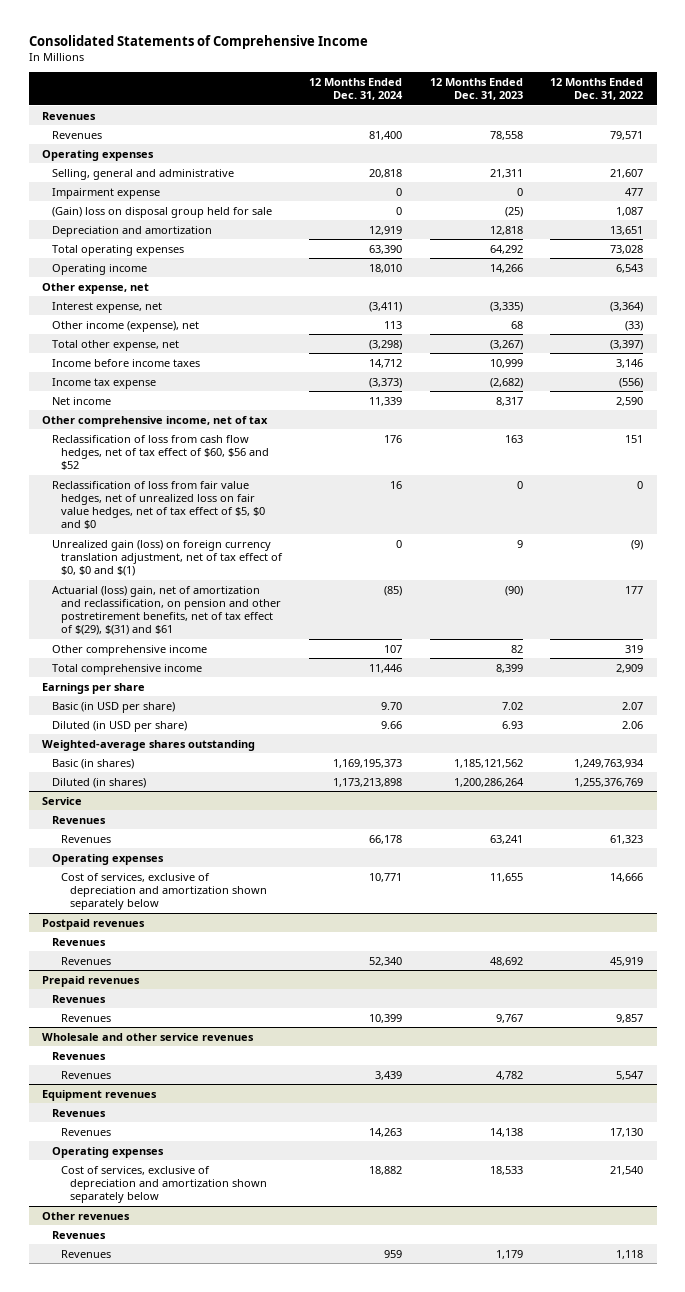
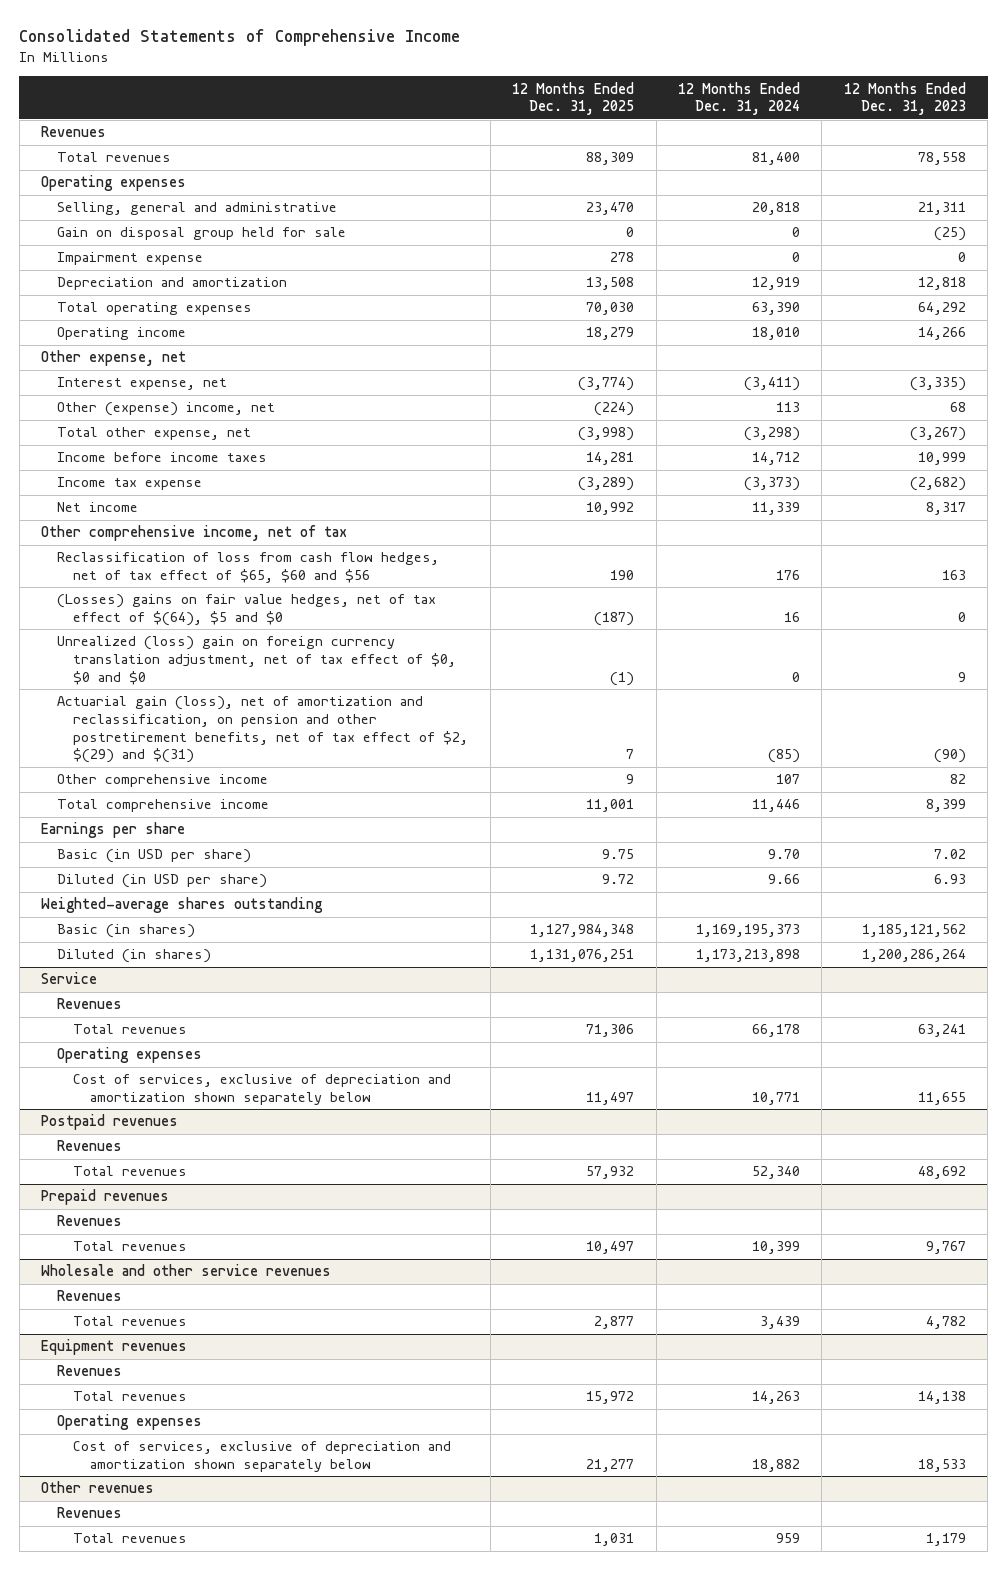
[550,78,644,101] 12 Months Ended Dec. 31, 2022 -> none
none -> [512,81,635,116] 12 Months Ended Dec. 31, 2025
[51,130,102,139] Revenues -> [57,152,172,163] Total revenues
none -> [57,227,347,241] Gain on disposal group held for sale
[51,206,272,218] (Gain) loss on disposal group held for sale -> none
[51,320,199,332] Other income (expense), net -> [57,402,276,417] Other (expense) income, net
[51,434,269,470] Reclassification of loss from cash flow hedges, net of tax effect of $60, $56 and $52 -> [57,552,440,584] Reclassification of loss from cash flow hedges, net of tax effect of $65, $60 and $56
[51,480,265,530] Reclassification of loss from fair value hedges, net of unrealized loss on fair value hedges, net of tax effect of $5, $0 and $0 -> [57,594,437,627] (Losses) gains on fair value hedges, net of tax effect of $(64), $5 and $0
[51,539,283,576] Unrealized gain (loss) on foreign currency translation adjustment, net of tax effect of $0, $0 and $(1) -> [57,636,457,685] Unrealized (loss) gain on foreign currency translation adjustment, net of tax effect of $0, $0 and $0
[51,585,281,636] Actuarial (loss) gain, net of amortization and reclassification, on pension and other postretirement benefits, net of tax effect of $(29), $(31) and $61 -> [57,696,469,764] Actuarial gain (loss), net of amortization and reclassification, on pension and other postretirement benefits, net of tax effect of $2, $(29) and $(31)
[60,834,111,843] Revenues -> [73,1024,188,1035] Total revenues
[60,956,111,965] Revenues -> [73,1166,188,1177] Total revenues
[60,1013,111,1022] Revenues -> [73,1241,188,1252] Total revenues
[60,1070,111,1079] Revenues -> [73,1316,188,1327] Total revenues
[60,1127,111,1136] Revenues -> [73,1391,188,1402] Total revenues
[60,1249,111,1258] Revenues -> [73,1533,188,1544] Total revenues

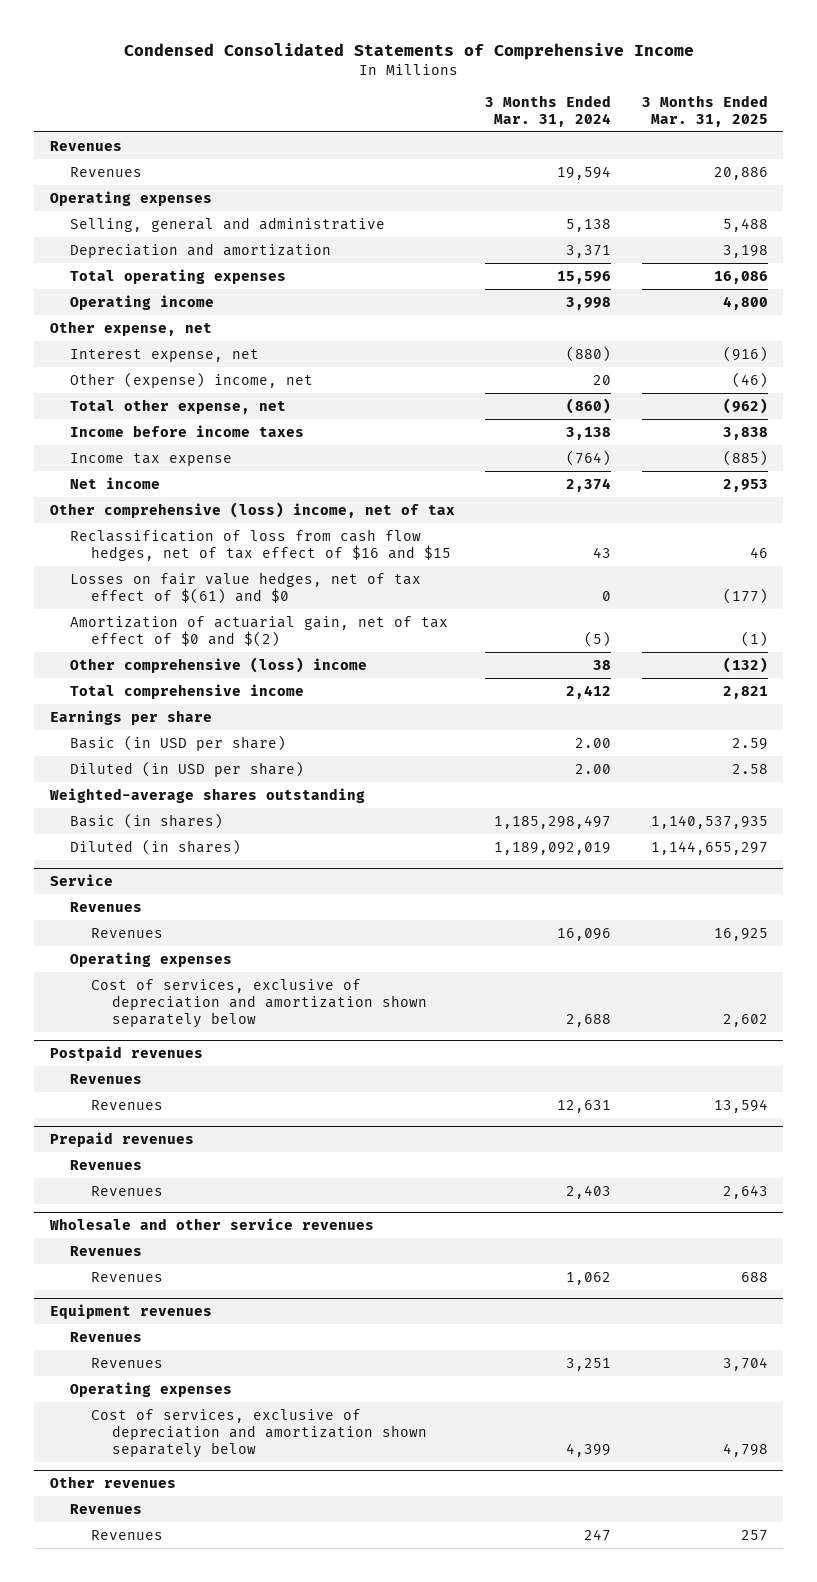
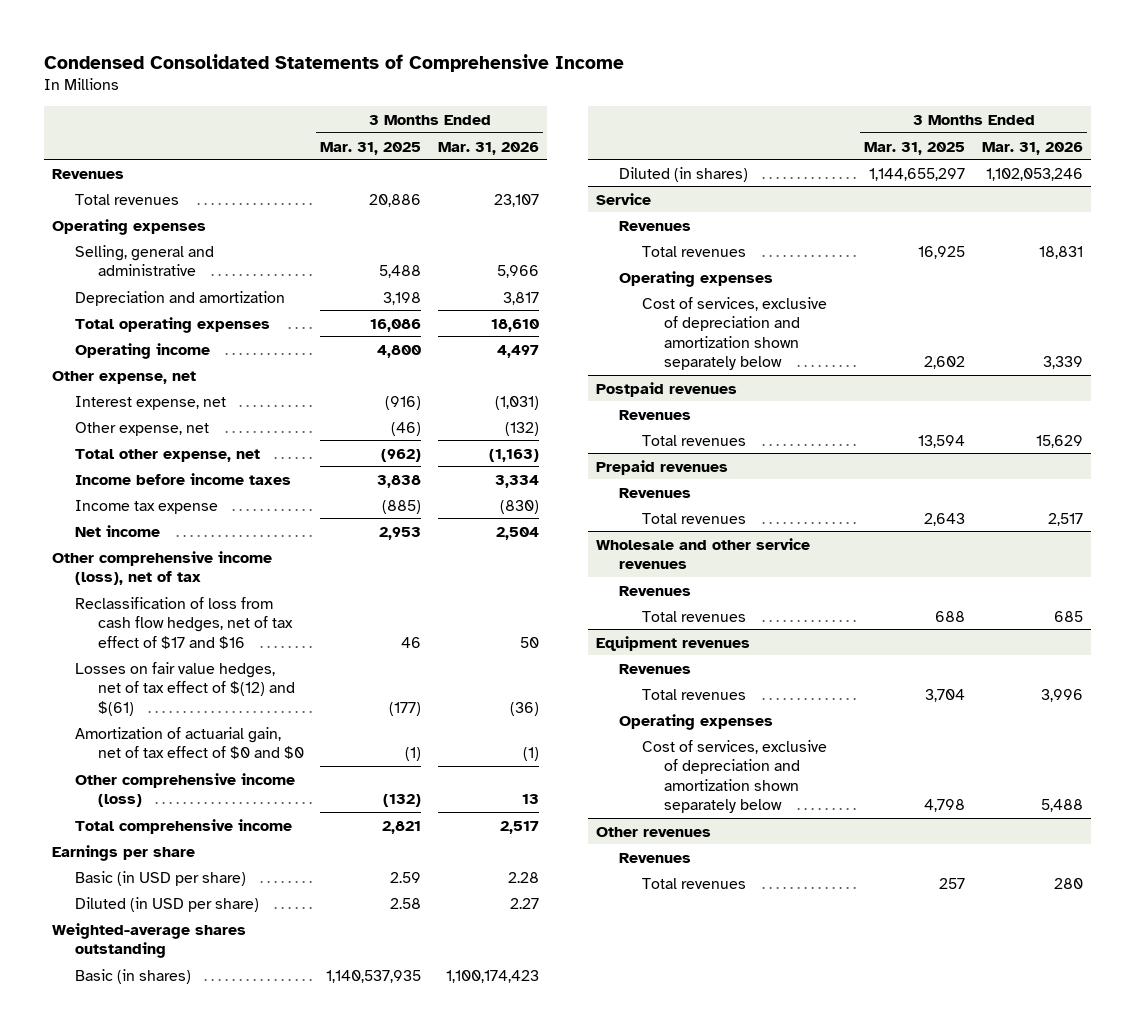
[485,94,612,127] 3 Months Ended Mar. 31, 2024 -> none
none -> [437,141,539,155] Mar. 31, 2026
[70,166,143,177] Revenues -> [74,193,179,205] Total revenues
[70,371,314,388] Other (expense) income, net -> [74,421,209,436] Other expense, net
[49,501,455,518] Other comprehensive (loss) income, net of tax -> [51,550,272,586] Other comprehensive income (loss), net of tax
[70,528,452,561] Reclassification of loss from cash flow hedges, net of tax effect of $16 and $15 -> [74,596,293,649] Reclassification of loss from cash flow hedges, net of tax effect of $17 and $16
[70,571,422,604] Losses on fair value hedges, net of tax effect of $(61) and $0 -> [74,661,295,716] Losses on fair value hedges, net of tax effect of $(12) and $(61)
[70,615,449,647] Amortization of actuarial gain, net of tax effect of $0 and $(2) -> [74,726,304,760] Amortization of actuarial gain, net of tax effect of $0 and $0
[70,656,368,673] Other comprehensive (loss) income -> [74,772,295,808] Other comprehensive income (loss)
[91,927,164,938] Revenues -> [641,245,746,257] Total revenues
[91,1099,164,1110] Revenues -> [641,434,746,446] Total revenues
[91,1185,164,1196] Revenues -> [641,512,746,524] Total revenues
[91,1271,164,1282] Revenues -> [641,610,746,622] Total revenues
[91,1357,164,1368] Revenues -> [641,688,746,700] Total revenues
[91,1529,164,1540] Revenues -> [641,877,746,889] Total revenues

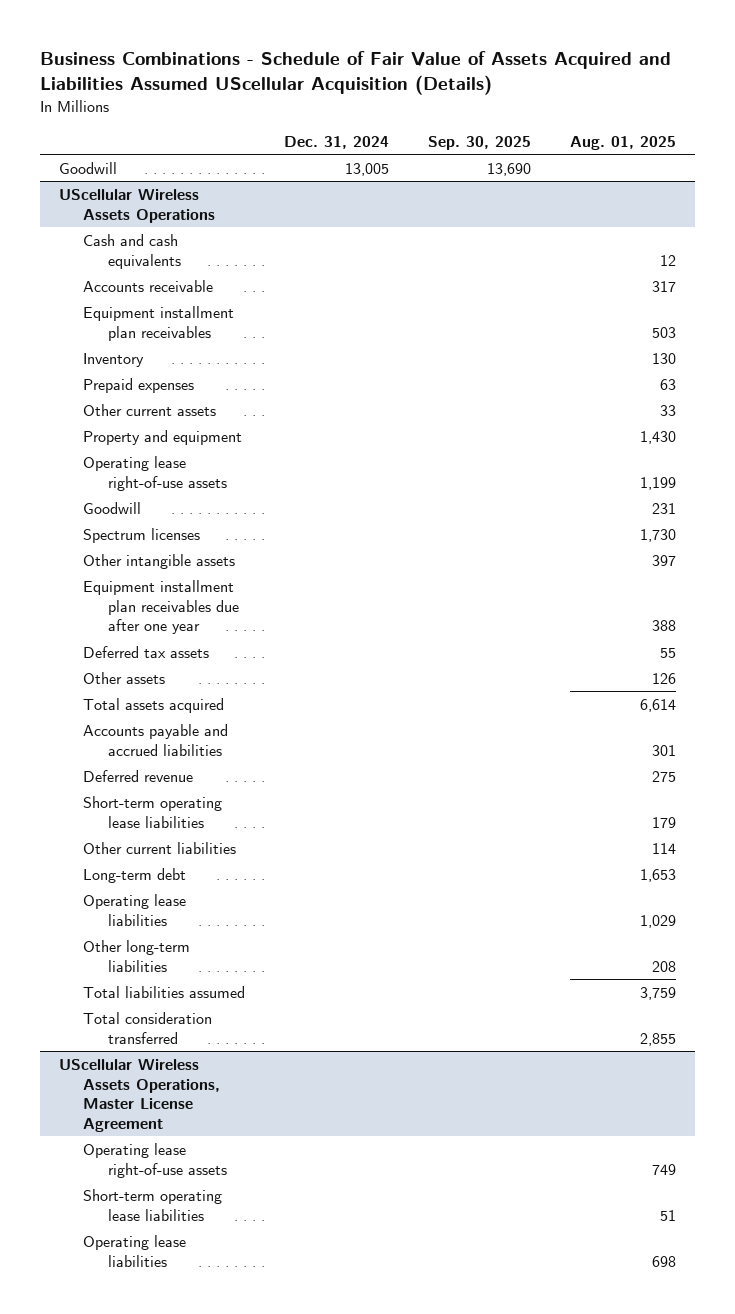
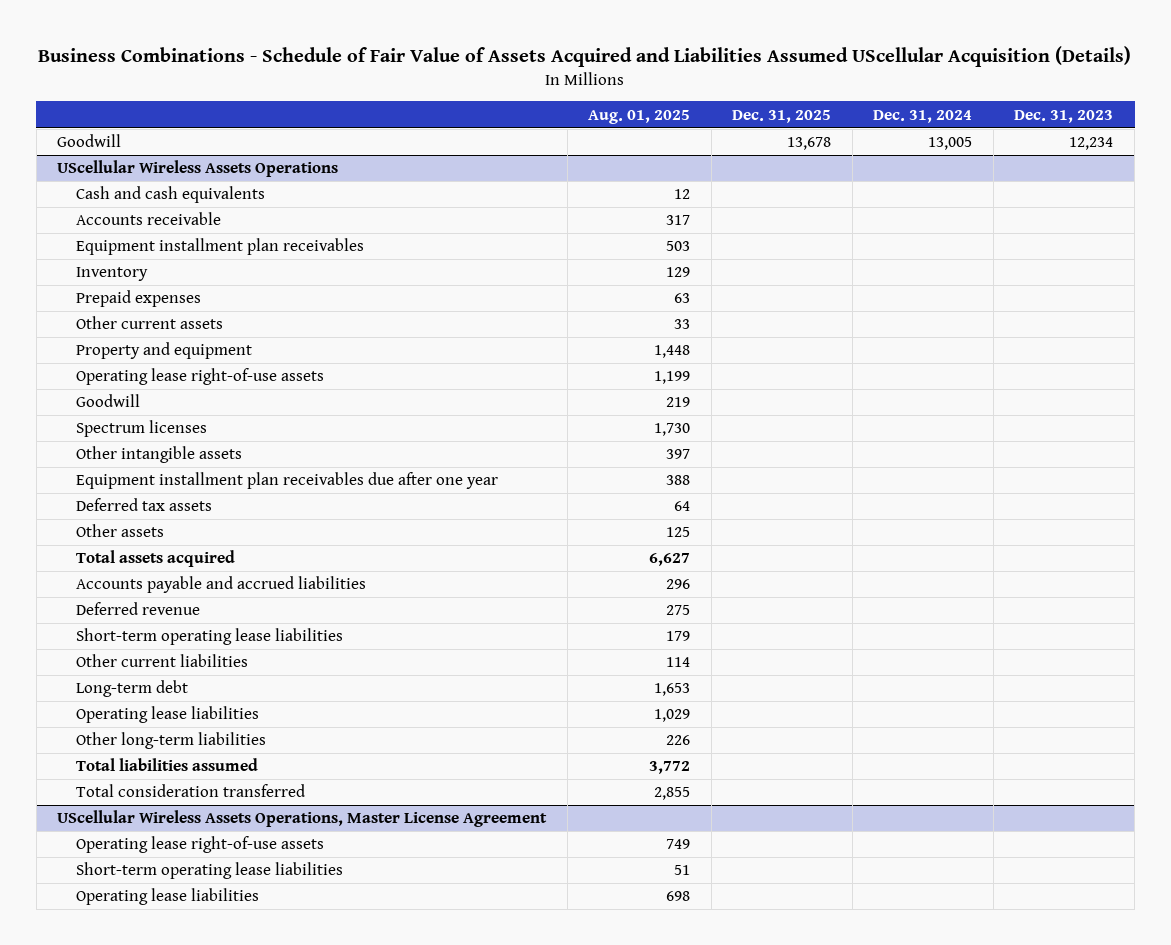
[428,135,532,150] Sep. 30, 2025 -> none
none -> [732,109,832,123] Dec. 31, 2025
none -> [1014,109,1114,123] Dec. 31, 2023
[651,352,676,364] 130 -> [666,267,691,278] 129
[639,430,676,444] 1,430 -> [654,345,691,359] 1,448
[651,502,676,514] 231 -> [666,397,691,408] 219
[659,647,676,658] 55 -> [674,501,691,512] 64
[651,672,676,684] 126 -> [666,527,691,538] 125
[639,698,676,712] 6,614 -> [649,553,691,567] 6,627
[651,744,676,756] 301 -> [666,579,691,590] 296
[651,960,676,972] 208 -> [666,735,691,746] 226
[639,986,676,1000] 3,759 -> [649,761,691,775] 3,772

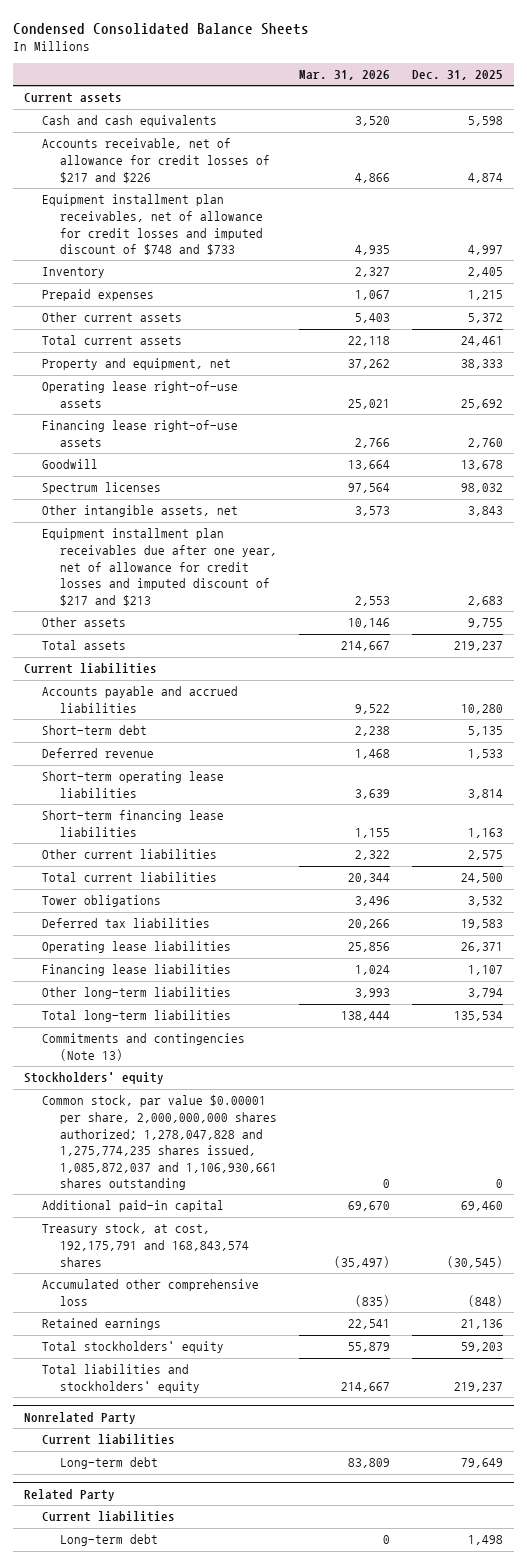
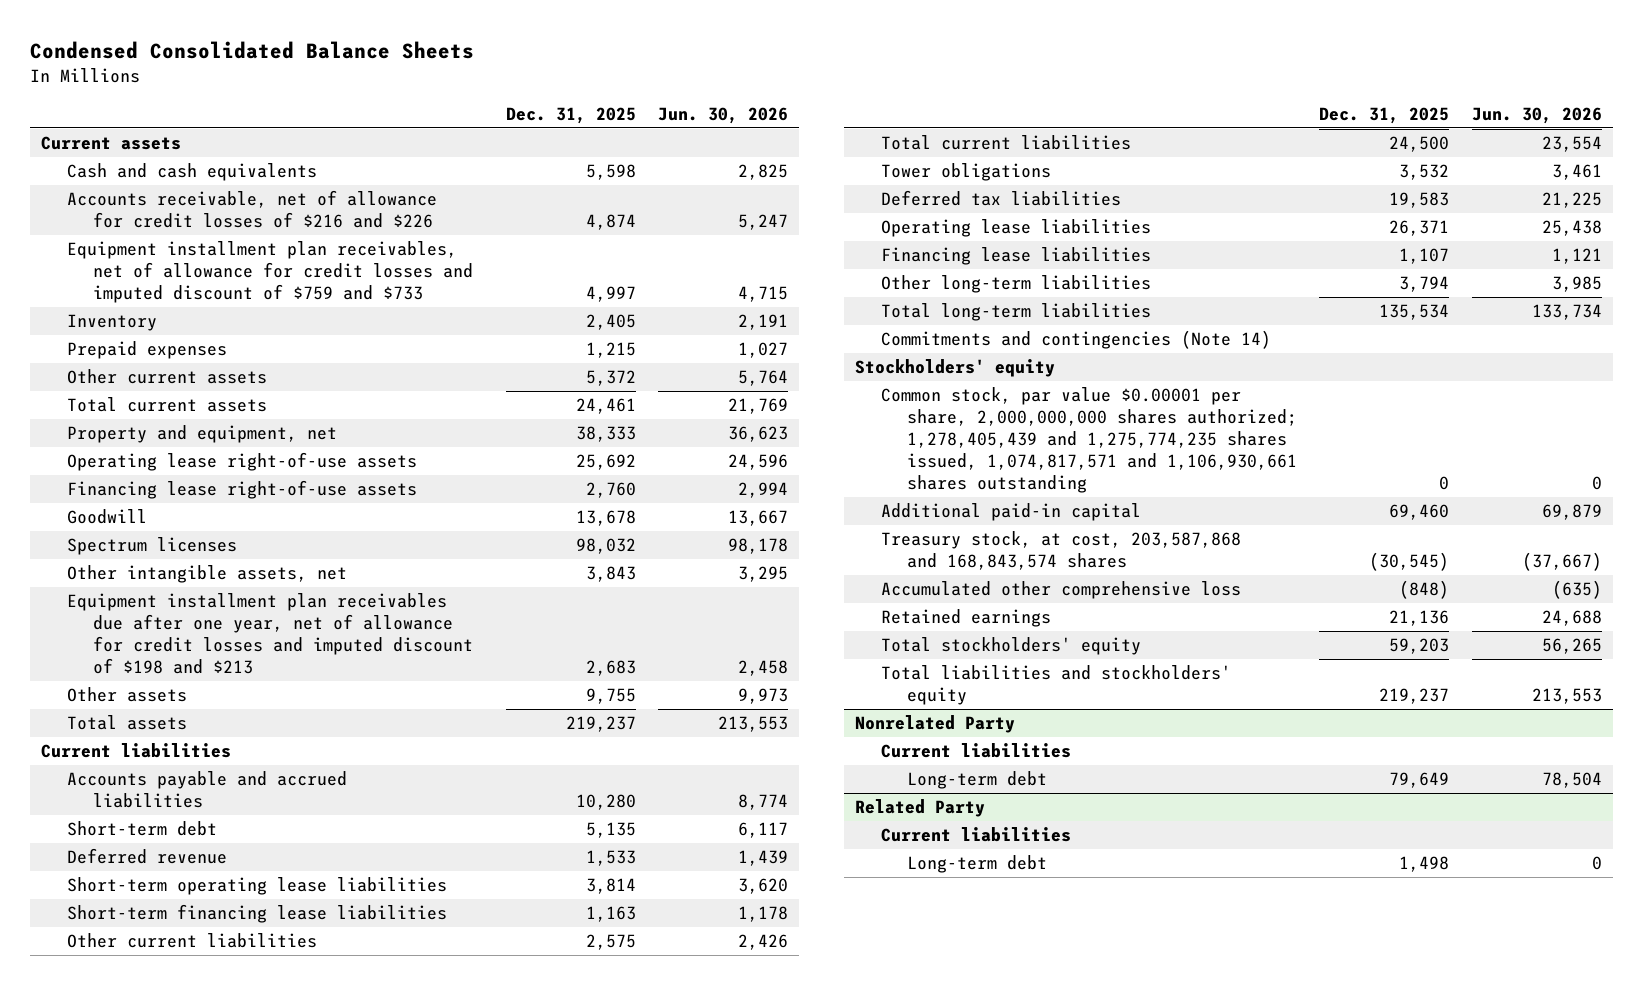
[299,70,391,81] Mar. 31, 2026 -> none
none -> [658,106,789,124] Jun. 30, 2026
[41,138,271,183] Accounts receivable, net of allowance for credit losses of $217 and $226 -> [67,190,438,229] Accounts receivable, net of allowance for credit losses of $216 and $226
[41,194,264,256] Equipment installment plan receivables, net of allowance for credit losses and imputed discount of $748 and $733 -> [67,241,474,304] Equipment installment plan receivables, net of allowance for credit losses and imputed discount of $759 and $733
[41,528,278,606] Equipment installment plan receivables due after one year, net of allowance for credit losses and imputed discount of $217 and $213 -> [67,593,474,674] Equipment installment plan receivables due after one year, net of allowance for credit losses and imputed discount of $198 and $213
[41,1033,245,1061] Commitments and contingencies (Note 13) -> [880,330,1271,350] Commitments and contingencies (Note 14)
[41,1095,278,1191] Common stock, par value $0.00001 per share, 2,000,000,000 shares authorized; 1,278,047,828 and 1,275,774,235 shares issued, 1,085,872,037 and 1,106,930,661 shares outstanding -> [880,387,1297,493] Common stock, par value $0.00001 per share, 2,000,000,000 shares authorized; 1,278,405,439 and 1,275,774,235 shares issued, 1,074,817,571 and 1,106,930,661 shares outstanding
[41,1223,250,1267] Treasury stock, at cost, 192,175,791 and 168,843,574 shares -> [880,531,1241,571] Treasury stock, at cost, 203,587,868 and 168,843,574 shares

